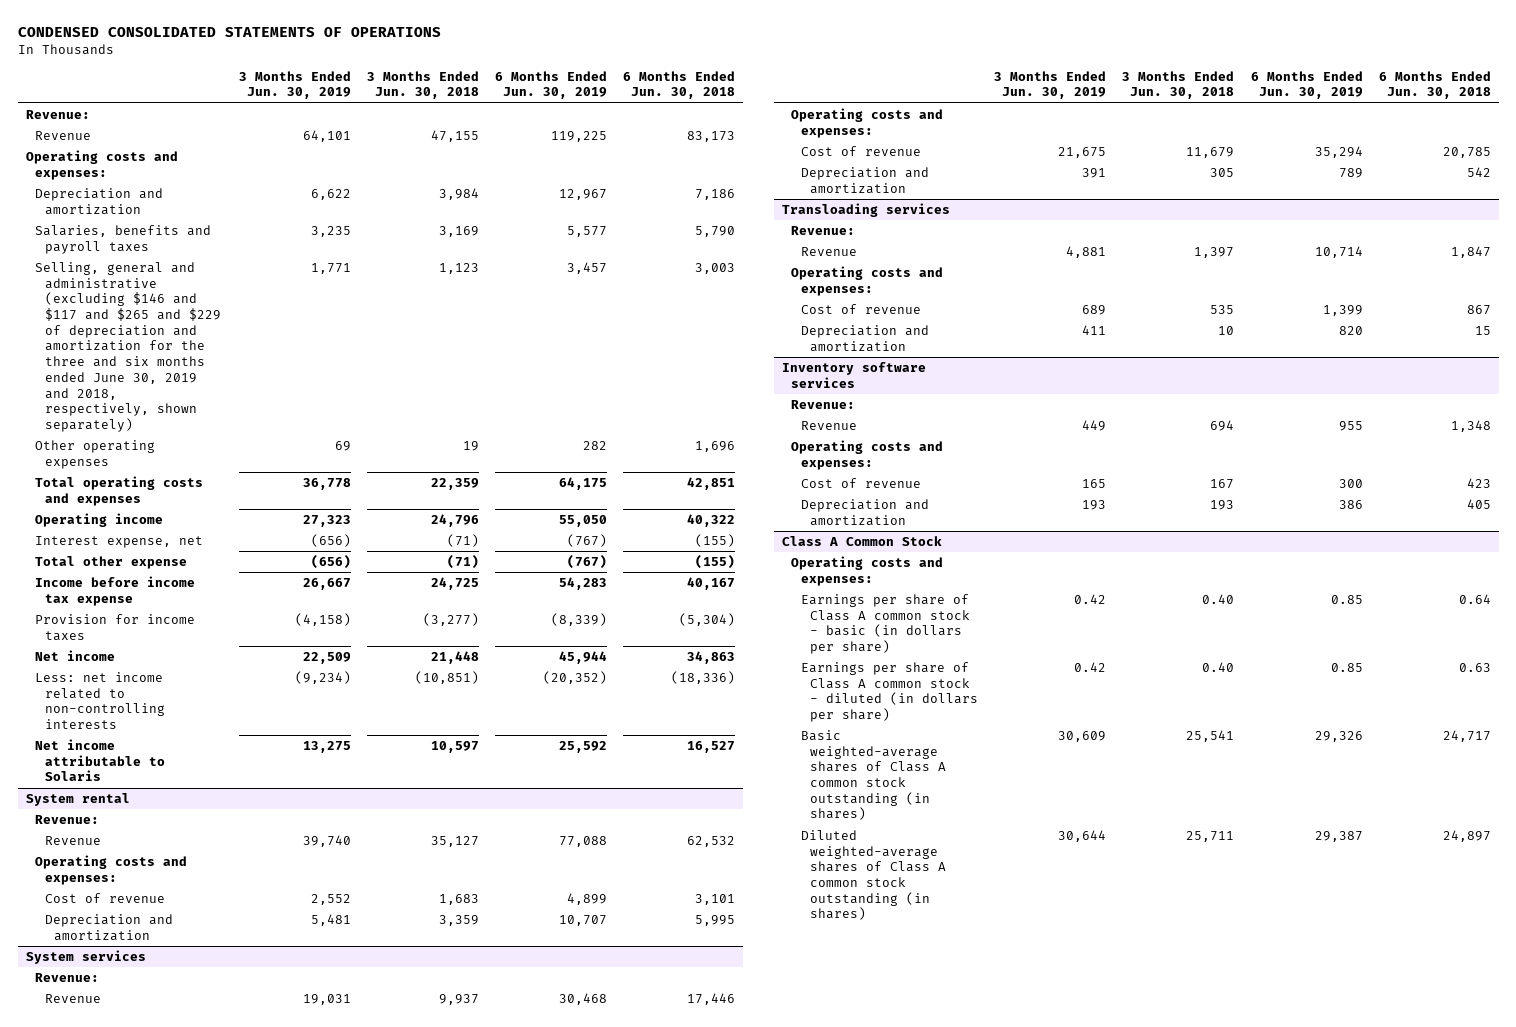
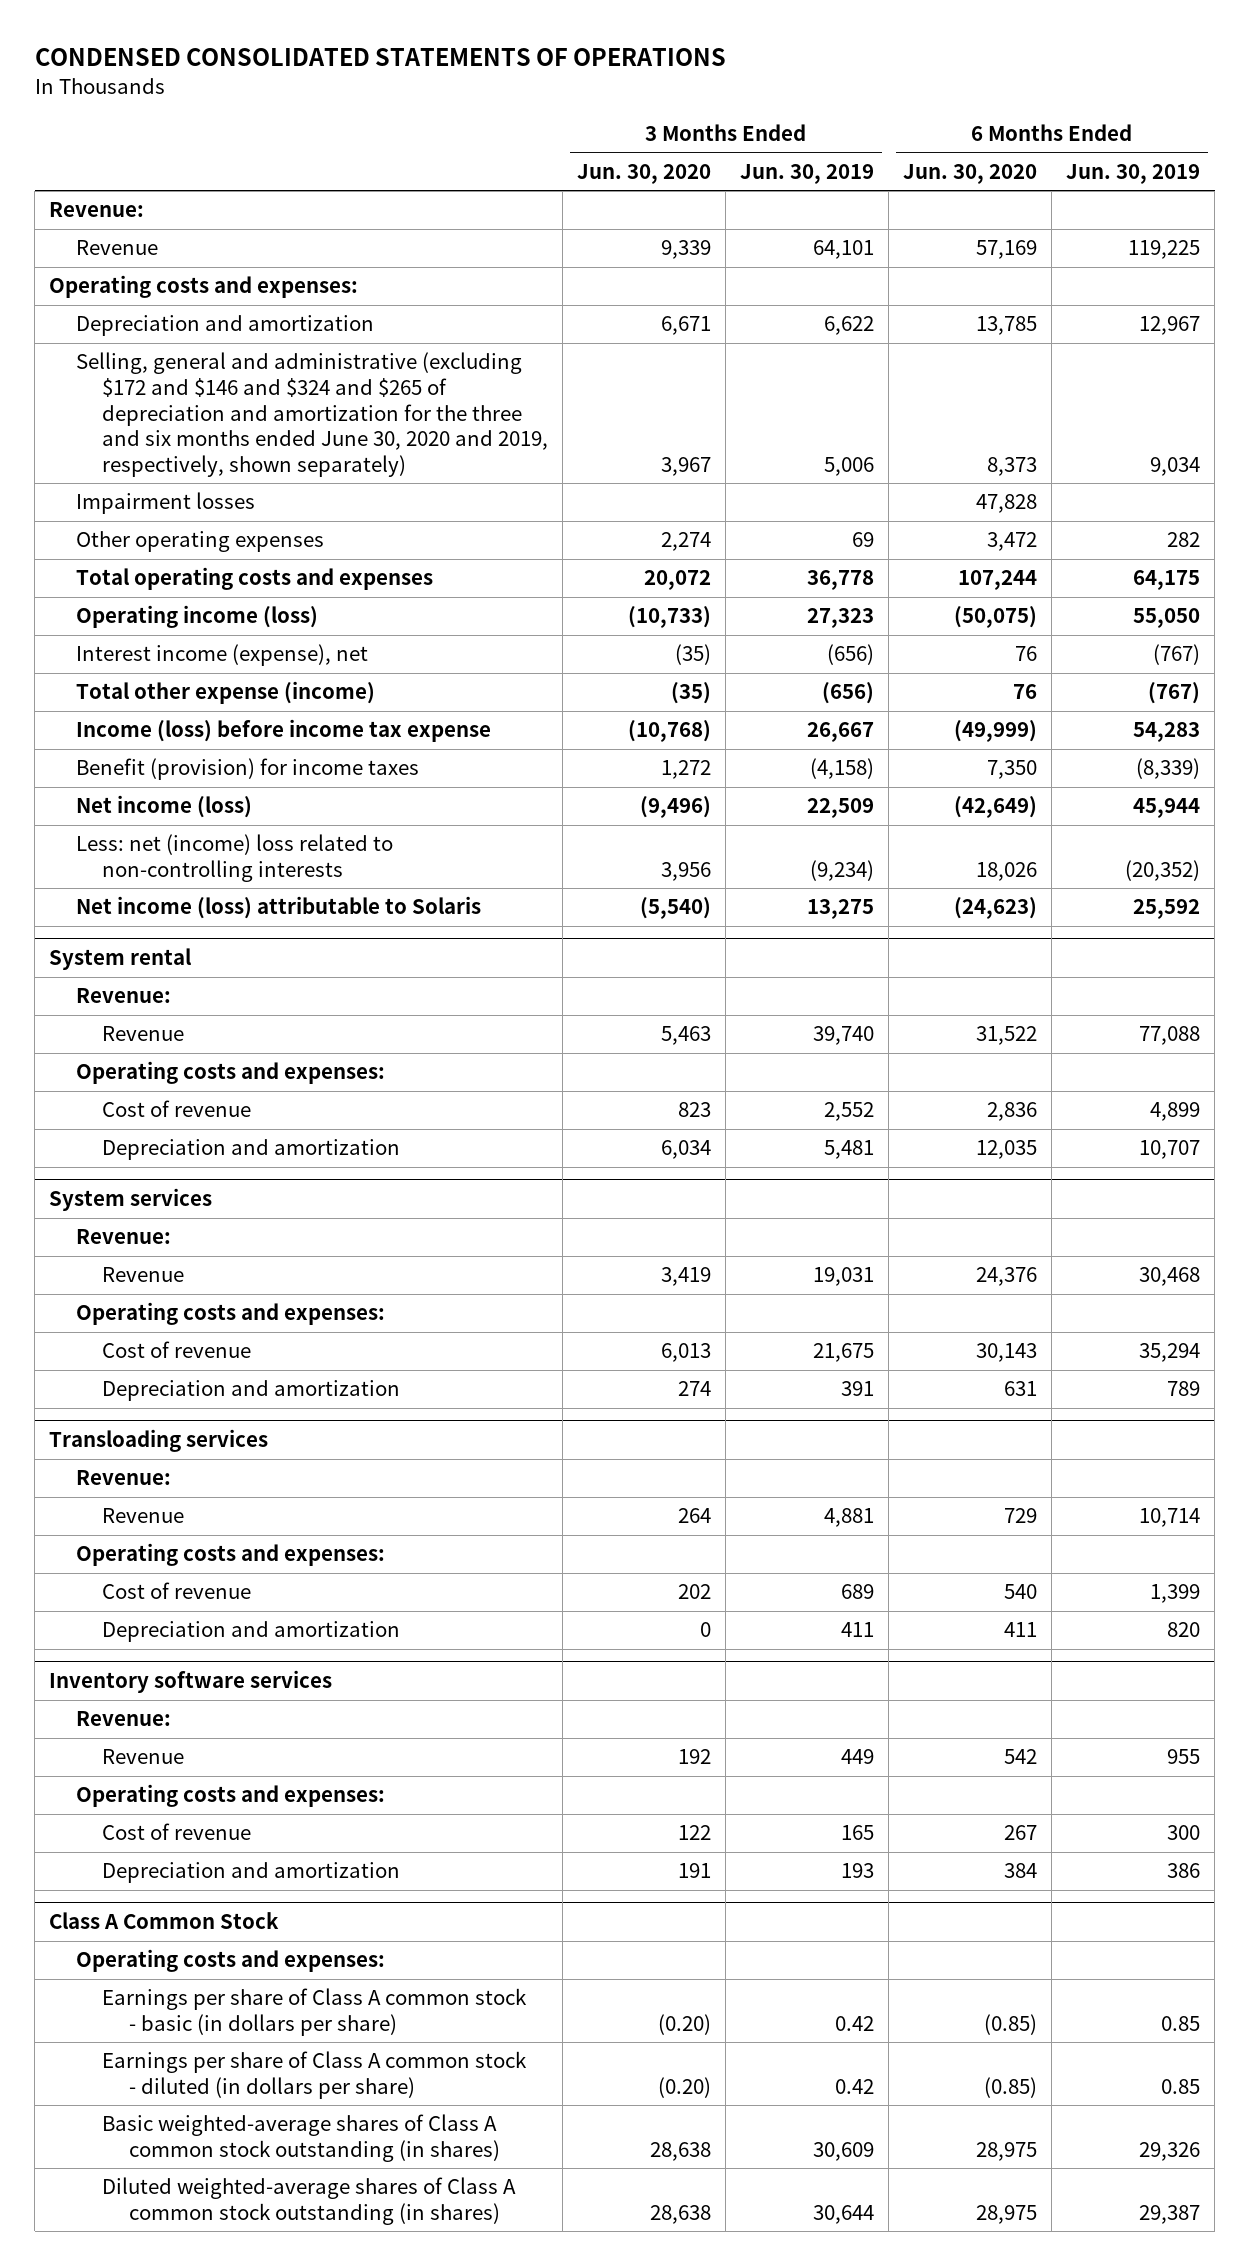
[366,70,479,100] 3 Months Ended Jun. 30, 2018 -> none
[622,70,735,100] 6 Months Ended Jun. 30, 2018 -> none
none -> [577,163,712,184] Jun. 30, 2020
none -> [903,163,1038,184] Jun. 30, 2020
[35,224,212,254] Salaries, benefits and payroll taxes -> none
[35,261,221,432] Selling, general and administrative (excluding $146 and $117 and $265 and $229 of depreciation and amortization for the three and six months ended June 30, 2019 and 2018, respectively, shown separately) -> [75,352,549,477] Selling, general and administrative (excluding $172 and $146 and $324 and $265 of depreciation and amortization for the three and six months ended June 30, 2020 and 2019, respectively, shown separately)
[310,262,351,274] 1,771 -> [824,456,875,476] 5,006
[566,261,607,274] 3,457 -> [1150,456,1201,476] 9,034
none -> [75,492,255,515] Impairment losses
[35,512,164,527] Operating income -> [75,605,318,629] Operating income (loss)
[35,535,204,548] Interest expense, net -> [75,644,368,667] Interest income (expense), net
[35,555,188,569] Total other expense -> [75,681,375,705] Total other expense (income)
[35,575,196,606] Income before income tax expense -> [75,719,491,743] Income (loss) before income tax expense
[35,613,196,641] Provision for income taxes -> [75,758,419,781] Benefit (provision) for income taxes
[35,649,116,661] Net income -> [75,795,252,819] Net income (loss)
[35,671,165,730] Less: net income related to non-controlling interests -> [75,834,393,883] Less: net (income) loss related to non-controlling interests
[35,738,165,782] Net income attributable to Solaris -> [75,896,481,920] Net income (loss) attributable to Solaris

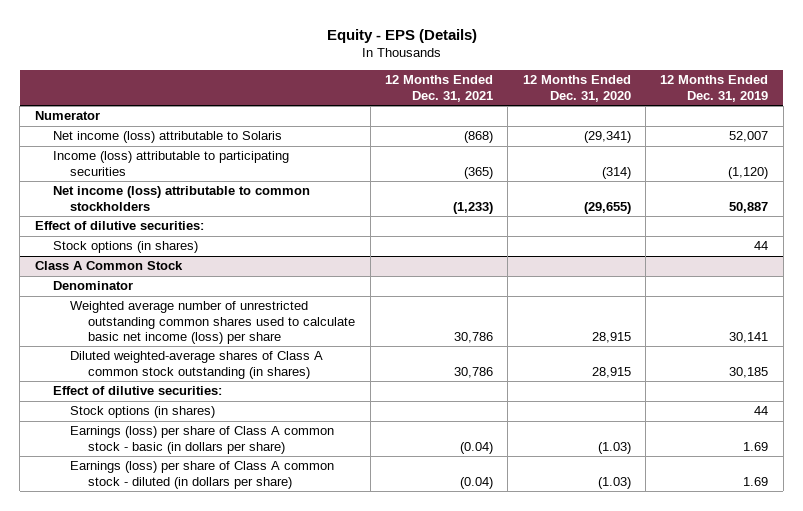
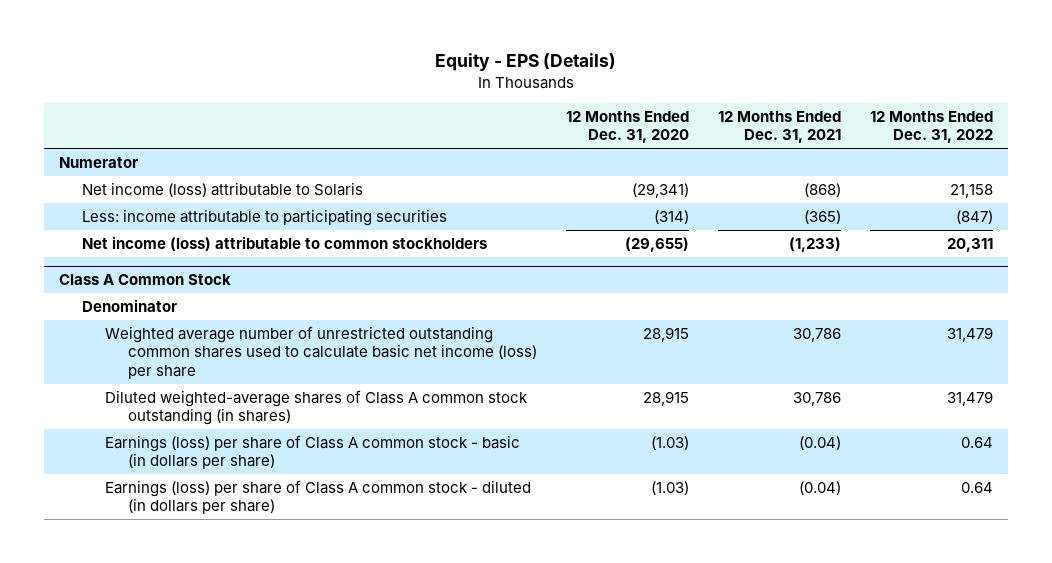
[660,75,769,102] 12 Months Ended Dec. 31, 2019 -> none
none -> [870,111,994,144] 12 Months Ended Dec. 31, 2022
[52,151,289,176] Income (loss) attributable to participating securities -> [81,209,447,227] Less: income attributable to participating securities
[34,221,204,231] Effect of dilutive securities: -> none
[52,241,198,254] Stock options (in shares) -> none
[52,386,222,396] Effect of dilutive securities: -> none
[70,406,216,419] Stock options (in shares) -> none

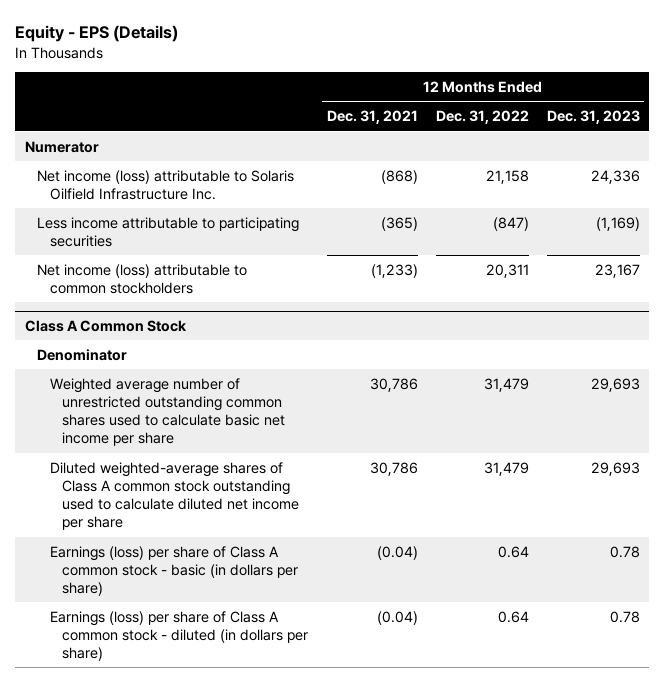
[565,111,689,144] 12 Months Ended Dec. 31, 2020 -> none
none -> [546,110,640,125] Dec. 31, 2023
[81,182,363,198] Net income (loss) attributable to Solaris -> [37,169,295,200] Net income (loss) attributable to Solaris Oilfield Infrastructure Inc.
[81,209,447,227] Less: income attributable to participating securities -> [37,216,300,247] Less income attributable to participating securities
[104,326,537,379] Weighted average number of unrestricted outstanding common shares used to calculate basic net income (loss) per share -> [49,377,286,447] Weighted average number of unrestricted outstanding common shares used to calculate basic net income per share
[104,390,528,426] Diluted weighted-average shares of Class A common stock outstanding (in shares) -> [49,461,300,531] Diluted weighted-average shares of Class A common stock outstanding used to calculate diluted net income per share

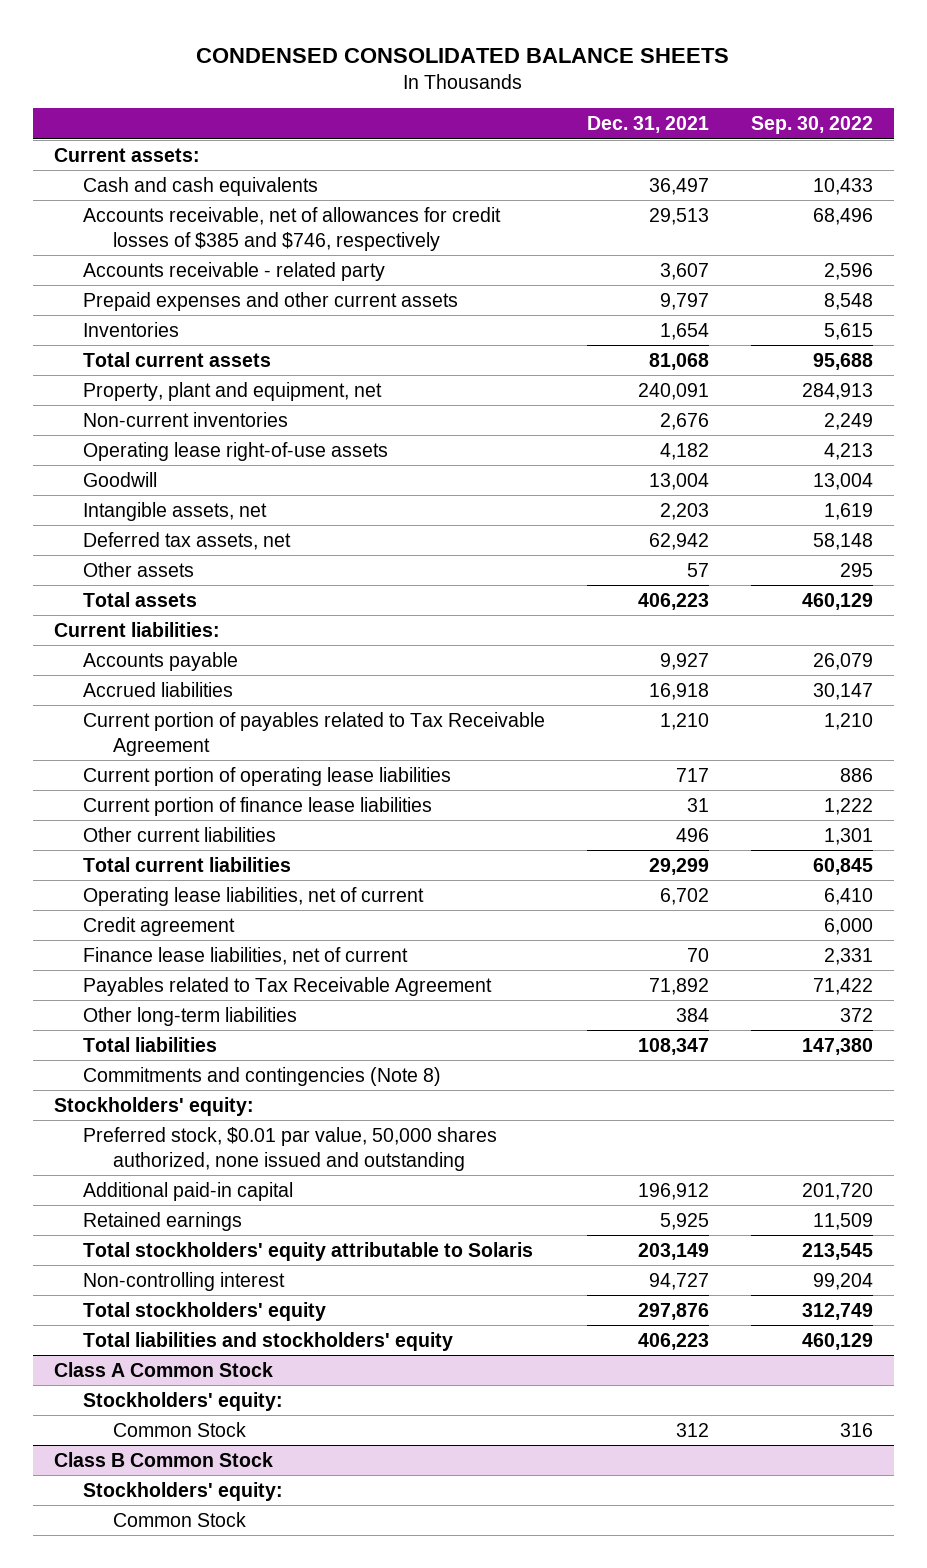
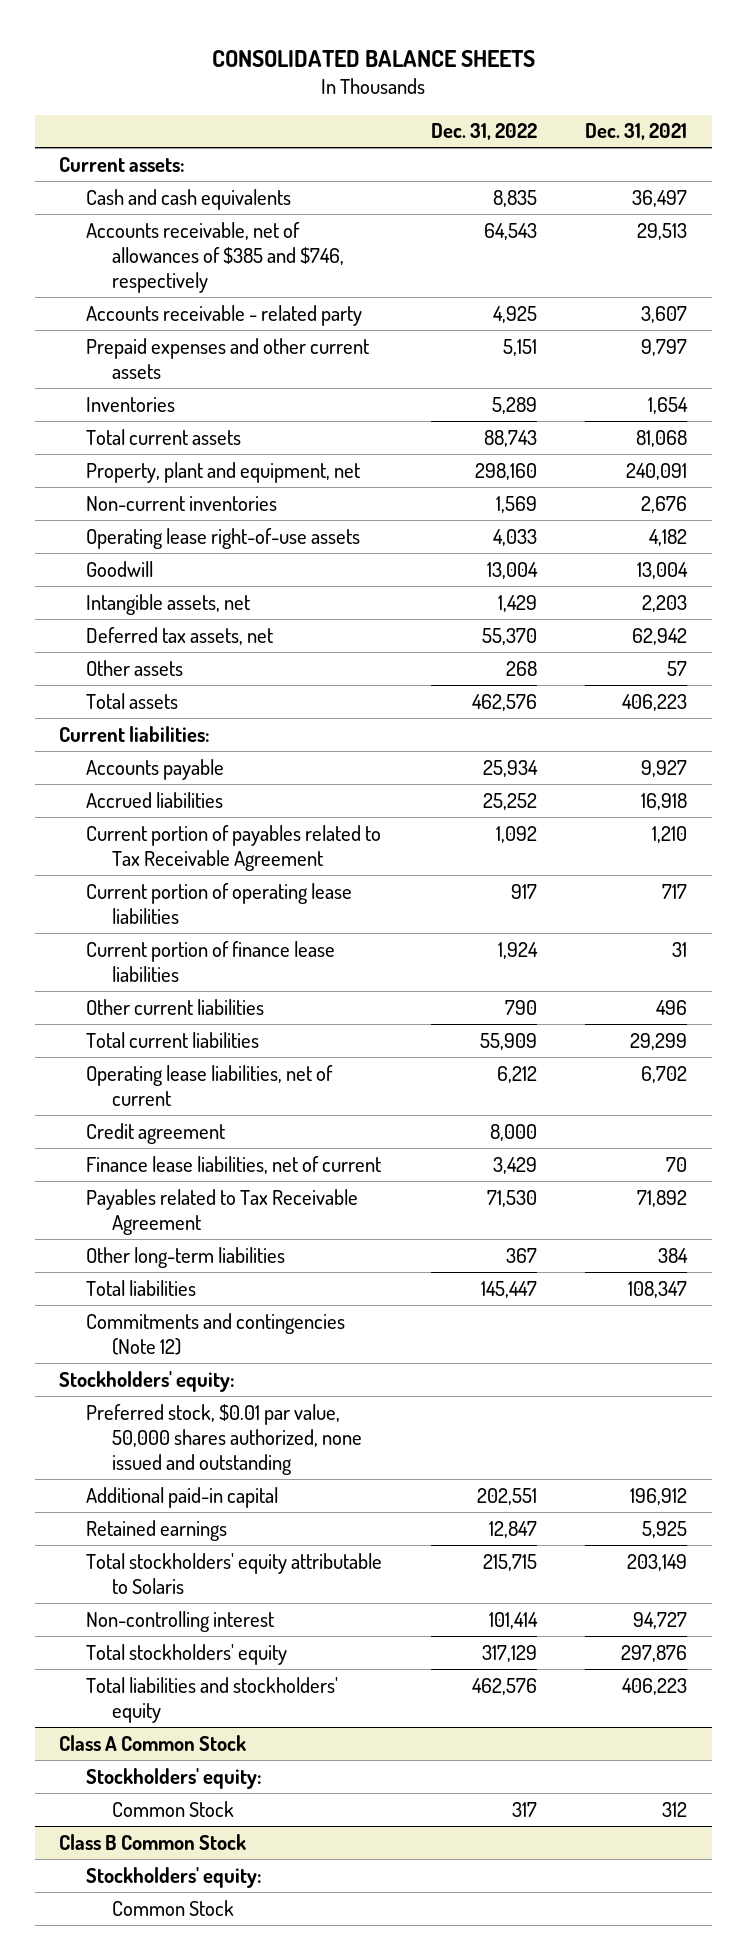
[196,48,730,64] CONDENSED CONSOLIDATED BALANCE SHEETS -> [212,49,536,67] CONSOLIDATED BALANCE SHEETS
[750,116,873,135] Sep. 30, 2022 -> none
none -> [430,123,537,141] Dec. 31, 2022
[83,206,502,251] Accounts receivable, net of allowances for credit losses of $385 and $746, respectively -> [85,221,345,293] Accounts receivable, net of allowances of $385 and $746, respectively
[83,1066,442,1086] Commitments and contingencies (Note 8) -> [85,1312,345,1355] Commitments and contingencies (Note 12)

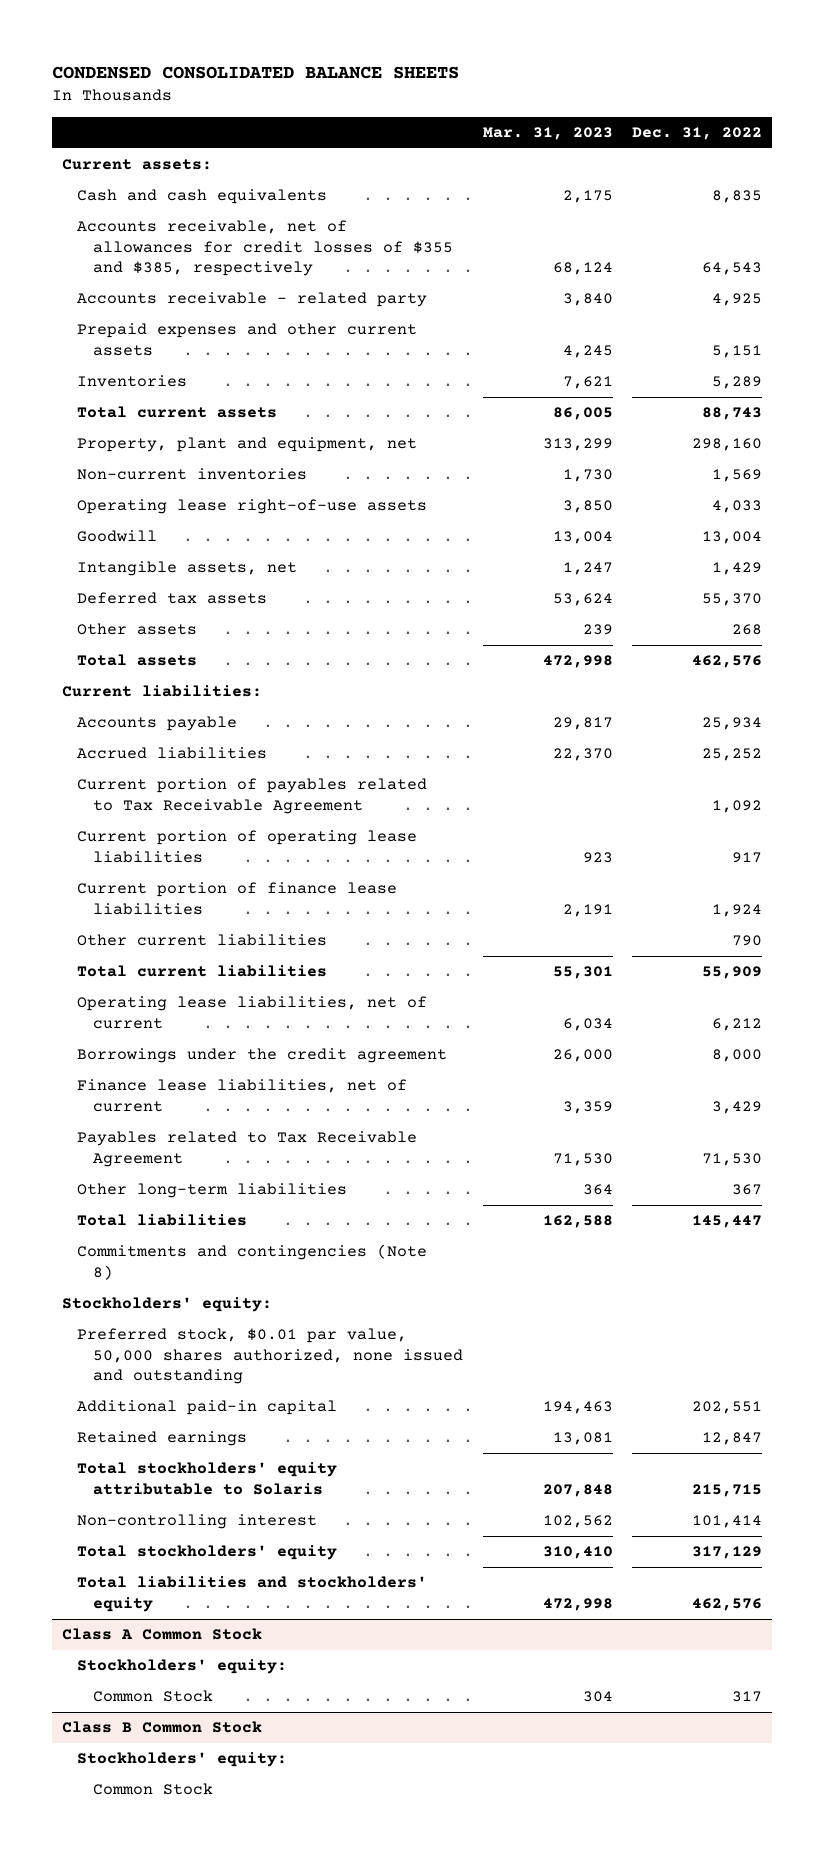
[212,49,536,67] CONSOLIDATED BALANCE SHEETS -> [51,65,459,79] CONDENSED CONSOLIDATED BALANCE SHEETS
[585,123,688,141] Dec. 31, 2021 -> none
none -> [482,127,613,141] Mar. 31, 2023
[85,221,345,293] Accounts receivable, net of allowances of $385 and $746, respectively -> [77,220,453,277] Accounts receivable, net of allowances for credit losses of $355 and $385, respectively
[85,626,273,645] Deferred tax assets, net -> [77,592,268,605] Deferred tax assets
[85,1122,225,1144] Credit agreement -> [77,1048,448,1064] Borrowings under the credit agreement
[85,1312,345,1355] Commitments and contingencies (Note 12) -> [77,1244,428,1280] Commitments and contingencies (Note 8)

